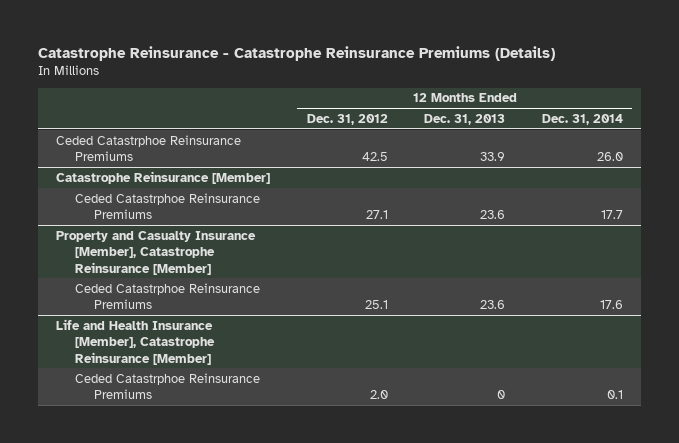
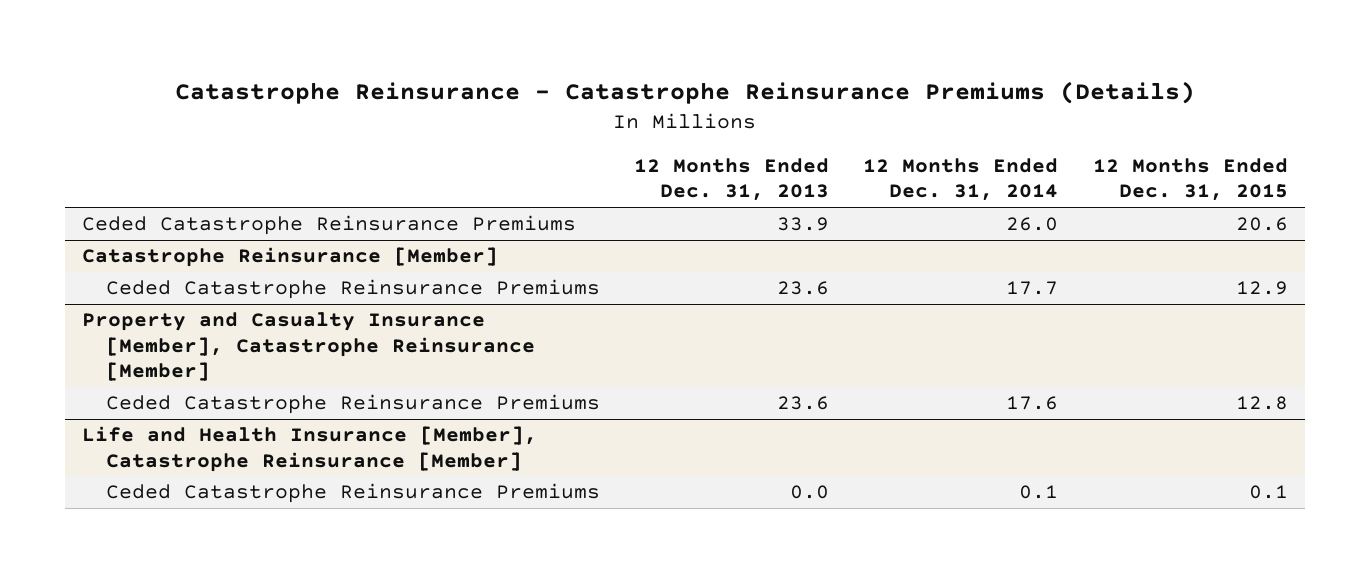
[306,114,388,126] Dec. 31, 2012 -> none
none -> [1092,158,1288,202] 12 Months Ended Dec. 31, 2015
[56,134,242,162] Ceded Catastrphoe Reinsurance Premiums -> [82,215,577,236] Ceded Catastrophe Reinsurance Premiums
[75,192,261,220] Ceded Catastrphoe Reinsurance Premiums -> [105,279,600,300] Ceded Catastrophe Reinsurance Premiums
[75,282,261,310] Ceded Catastrphoe Reinsurance Premiums -> [105,394,600,415] Ceded Catastrophe Reinsurance Premiums
[75,372,261,400] Ceded Catastrphoe Reinsurance Premiums -> [105,483,600,504] Ceded Catastrophe Reinsurance Premiums
[497,390,506,400] 0 -> [789,485,829,500] 0.0

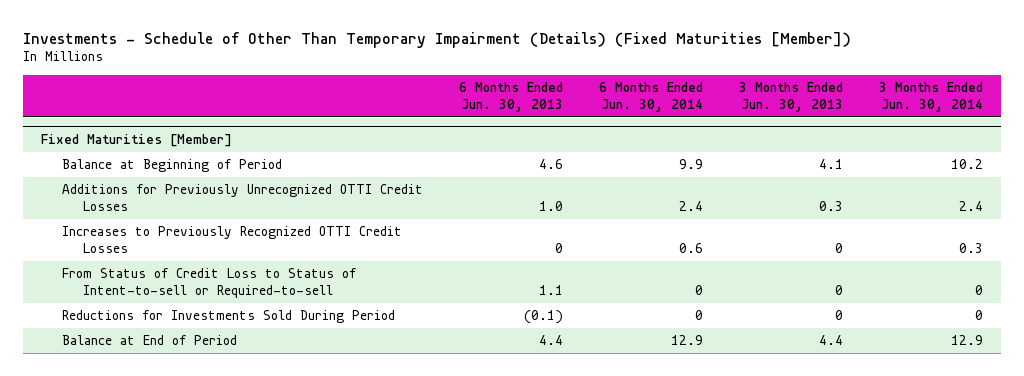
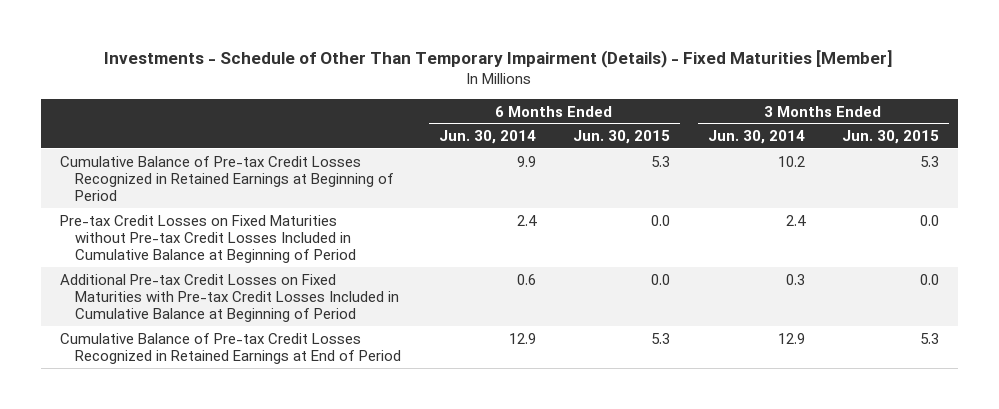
[22,31,851,48] Investments - Schedule of Other Than Temporary Impairment (Details) (Fixed Maturities [Member]) -> [104,49,894,68] Investments - Schedule of Other Than Temporary Impairment (Details) - Fixed Maturities [Member]
[459,81,564,112] 6 Months Ended Jun. 30, 2013 -> none
[739,81,844,112] 3 Months Ended Jun. 30, 2013 -> none
none -> [573,129,671,144] Jun. 30, 2015
none -> [842,129,940,144] Jun. 30, 2015
[40,133,232,147] Fixed Maturities [Member] -> none
[61,268,356,299] From Status of Credit Loss to Status of Intent-to-sell or Required-to-sell -> none
[61,310,395,324] Reductions for Investments Sold During Period -> none
[61,159,282,173] Balance at Beginning of Period -> [59,155,395,201] Cumulative Balance of Pre-tax Credit Losses Recognized in Retained Earnings at Beginning of Period
[61,184,423,212] Additions for Previously Unrecognized OTTI Credit Losses -> [59,214,357,263] Pre-tax Credit Losses on Fixed Maturities without Pre-tax Credit Losses Included in Cumulative Balance at Beginning of Period
[61,226,402,254] Increases to Previously Recognized OTTI Credit Losses -> [59,273,400,322] Additional Pre-tax Credit Losses on Fixed Maturities with Pre-tax Credit Losses Included in Cumulative Balance at Beginning of Period
[61,335,237,346] Balance at End of Period -> [59,332,402,364] Cumulative Balance of Pre-tax Credit Losses Recognized in Retained Earnings at End of Period

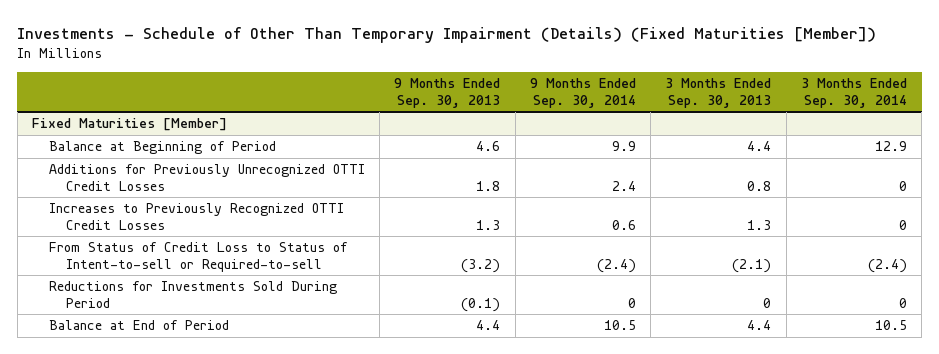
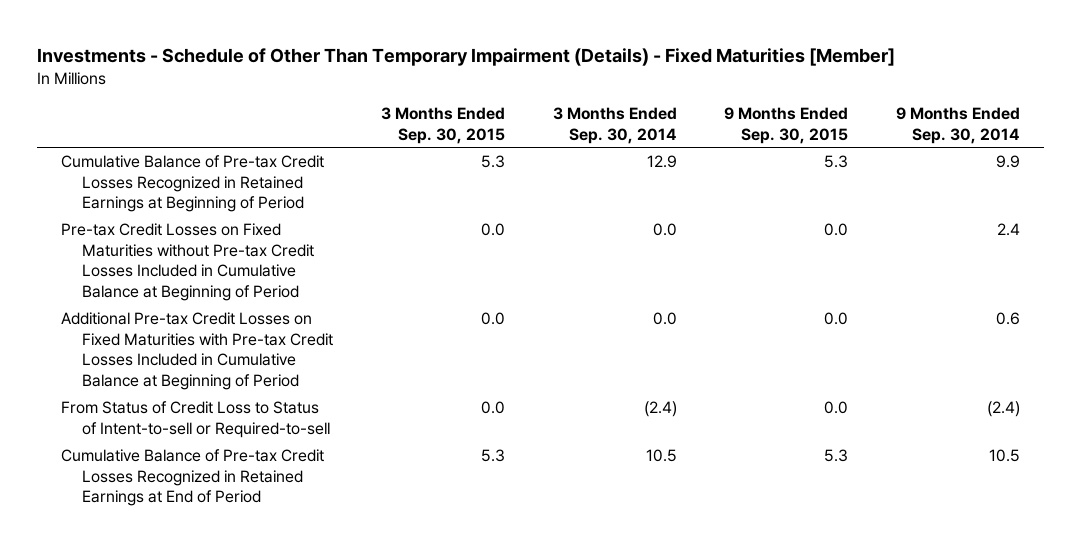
[17,26,877,43] Investments - Schedule of Other Than Temporary Impairment (Details) (Fixed Maturities [Member]) -> [37,48,896,67] Investments - Schedule of Other Than Temporary Impairment (Details) - Fixed Maturities [Member]
[394,78,501,108] 9 Months Ended Sep. 30, 2013 -> none
[665,78,772,108] 3 Months Ended Sep. 30, 2013 -> none
none -> [380,107,505,144] 3 Months Ended Sep. 30, 2015
none -> [724,107,849,144] 9 Months Ended Sep. 30, 2015
[31,118,227,132] Fixed Maturities [Member] -> none
[48,164,365,191] Additions for Previously Unrecognized OTTI Credit Losses -> none
[48,203,344,230] Increases to Previously Recognized OTTI Credit Losses -> none
[48,141,276,155] Balance at Beginning of Period -> [61,155,325,213] Cumulative Balance of Pre-tax Credit Losses Recognized in Retained Earnings at Beginning of Period
none -> [61,223,315,301] Pre-tax Credit Losses on Fixed Maturities without Pre-tax Credit Losses Included in Cumulative Balance at Beginning of Period
none -> [61,312,334,390] Additional Pre-tax Credit Losses on Fixed Maturities with Pre-tax Credit Losses Included in Cumulative Balance at Beginning of Period
[48,281,337,308] Reductions for Investments Sold During Period -> none
[48,320,229,331] Balance at End of Period -> [61,449,325,507] Cumulative Balance of Pre-tax Credit Losses Recognized in Retained Earnings at End of Period

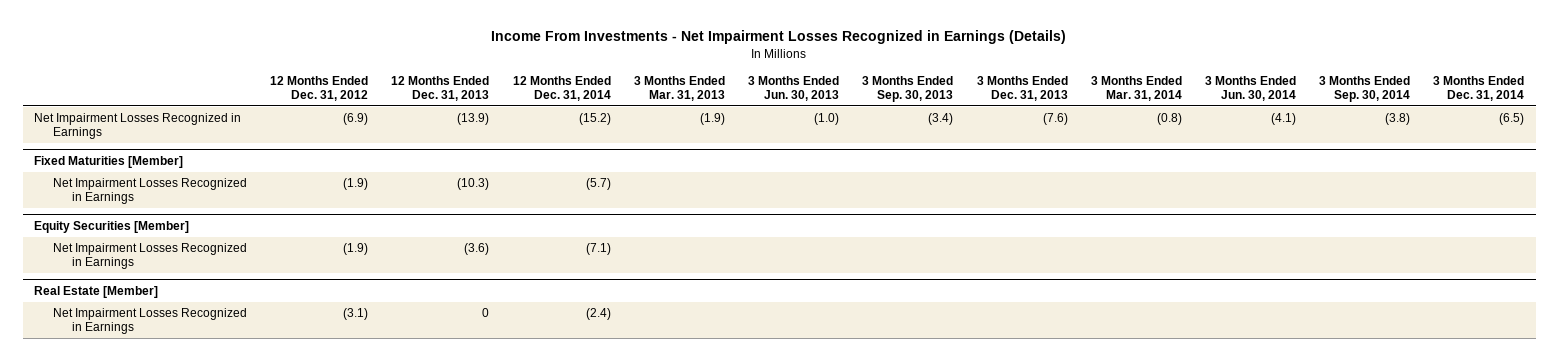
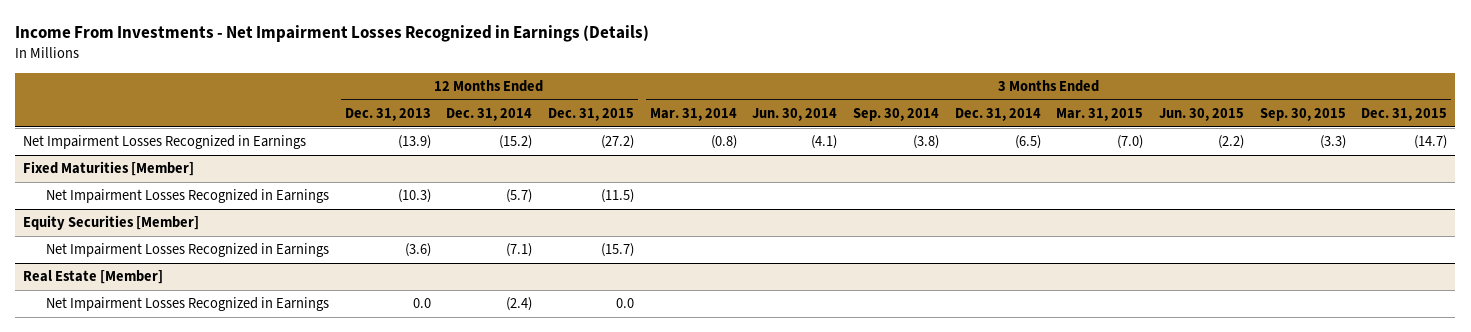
[270,75,369,101] 12 Months Ended Dec. 31, 2012 -> none
[633,75,725,101] 3 Months Ended Mar. 31, 2013 -> none
[748,75,840,101] 3 Months Ended Jun. 30, 2013 -> none
[862,75,954,102] 3 Months Ended Sep. 30, 2013 -> none
[976,75,1068,101] 3 Months Ended Dec. 31, 2013 -> none
none -> [548,108,635,122] Dec. 31, 2015
none -> [1056,108,1144,122] Mar. 31, 2015
none -> [1159,108,1245,122] Jun. 30, 2015
none -> [1259,108,1346,122] Sep. 30, 2015
none -> [1361,108,1448,122] Dec. 31, 2015
[482,308,490,318] 0 -> [412,298,431,309] 0.0

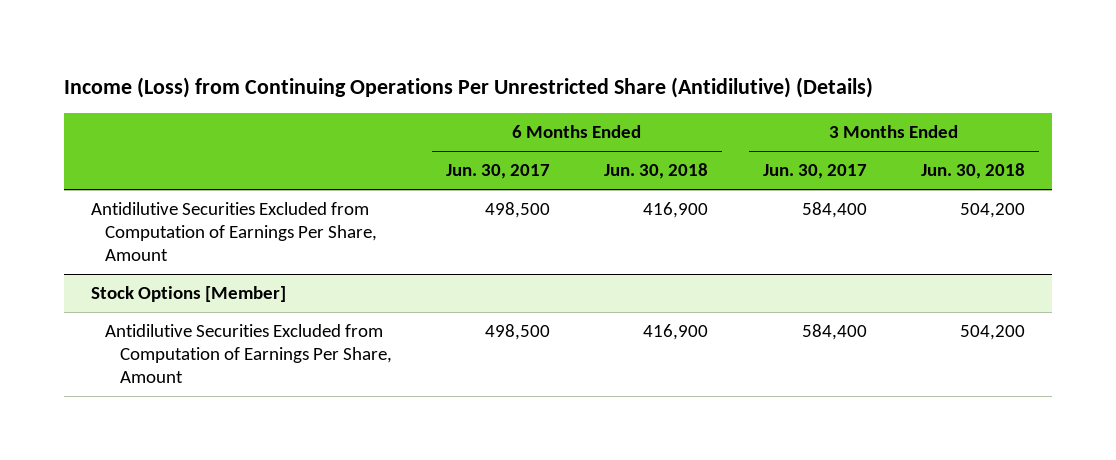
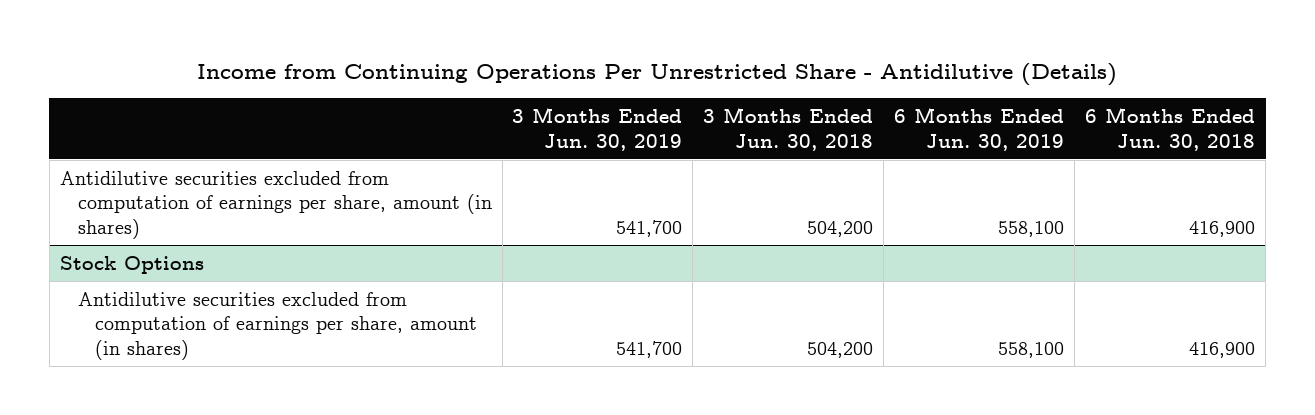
[64,76,874,98] Income (Loss) from Continuing Operations Per Unrestricted Share (Antidilutive) (Details) -> [197,63,1118,87] Income from Continuing Operations Per Unrestricted Share - Antidilutive (Details)
[446,164,551,180] Jun. 30, 2017 -> none
[762,164,867,180] Jun. 30, 2017 -> none
none -> [512,106,683,151] 3 Months Ended Jun. 30, 2019
none -> [894,106,1065,151] 6 Months Ended Jun. 30, 2019
[91,202,378,261] Antidilutive Securities Excluded from Computation of Earnings Per Share, Amount -> [59,170,492,240] Antidilutive securities excluded from computation of earnings per share, amount (in shares)
[91,286,287,303] Stock Options [Member] -> [59,255,204,274] Stock Options
[105,324,392,383] Antidilutive Securities Excluded from Computation of Earnings Per Share, Amount -> [77,291,478,361] Antidilutive securities excluded from computation of earnings per share, amount (in shares)

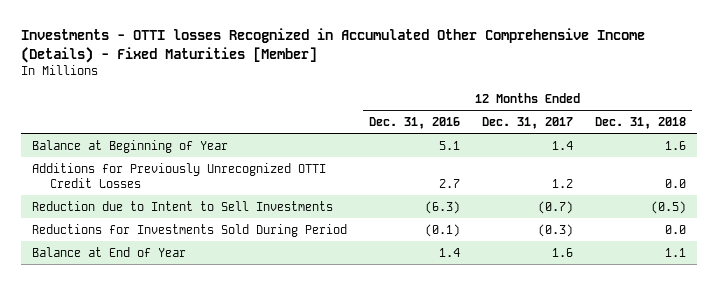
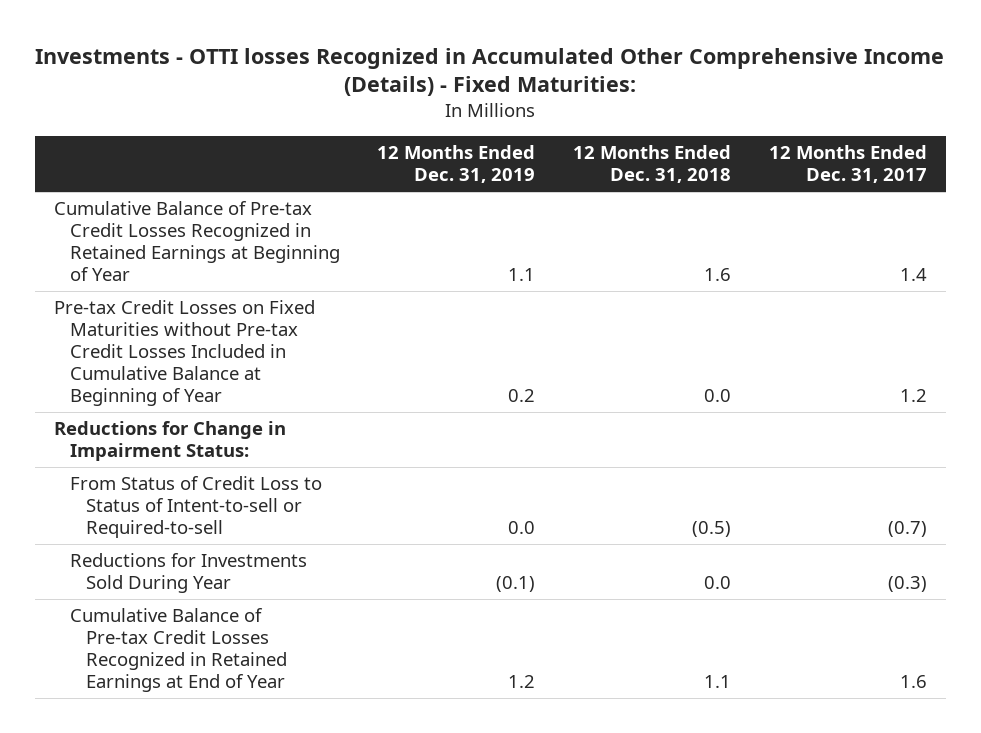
[20,27,645,63] Investments - OTTI losses Recognized in Accumulated Other Comprehensive Income (Details) - Fixed Maturities [Member] -> [35,47,945,97] Investments - OTTI losses Recognized in Accumulated Other Comprehensive Income (Details) - Fixed Maturities:
[368,116,460,129] Dec. 31, 2016 -> none
none -> [377,145,536,184] 12 Months Ended Dec. 31, 2019
[31,139,228,153] Balance at Beginning of Year -> [53,201,340,281] Cumulative Balance of Pre-tax Credit Losses Recognized in Retained Earnings at Beginning of Year
[31,162,326,189] Additions for Previously Unrecognized OTTI Credit Losses -> [53,300,315,406] Pre-tax Credit Losses on Fixed Maturities without Pre-tax Credit Losses Included in Cumulative Balance at Beginning of Year
none -> [53,421,286,462] Reductions for Change in Impairment Status:
[31,200,333,211] Reduction due to Intent to Sell Investments -> [69,476,322,539] From Status of Credit Loss to Status of Intent-to-sell or Required-to-sell
[31,223,347,237] Reductions for Investments Sold During Period -> [69,553,307,594] Reductions for Investments Sold During Year
[31,246,186,257] Balance at End of Year -> [69,608,287,692] Cumulative Balance of Pre-tax Credit Losses Recognized in Retained Earnings at End of Year

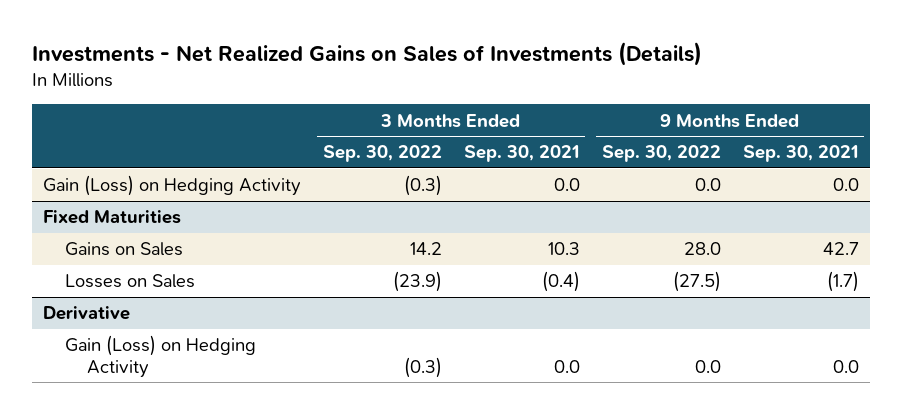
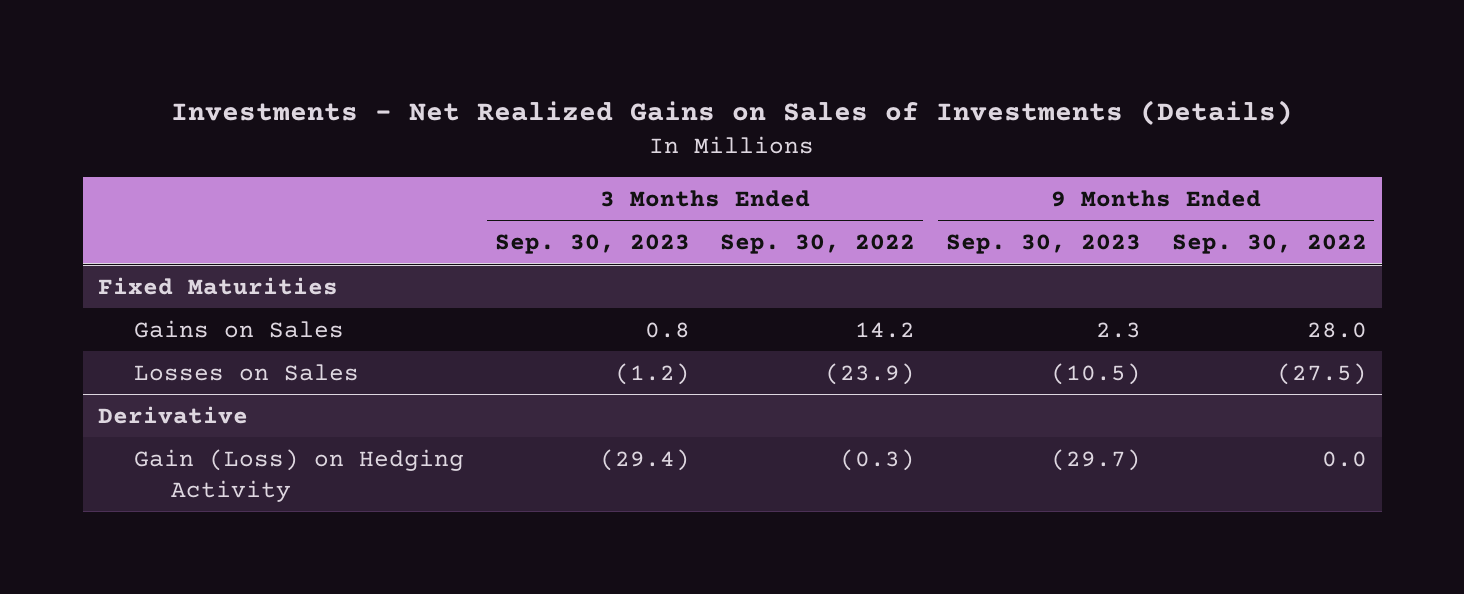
[463,145,580,163] Sep. 30, 2021 -> none
[742,145,859,163] Sep. 30, 2021 -> none
none -> [494,234,690,255] Sep. 30, 2023
none -> [946,234,1142,255] Sep. 30, 2023
[42,175,301,197] Gain (Loss) on Hedging Activity -> none

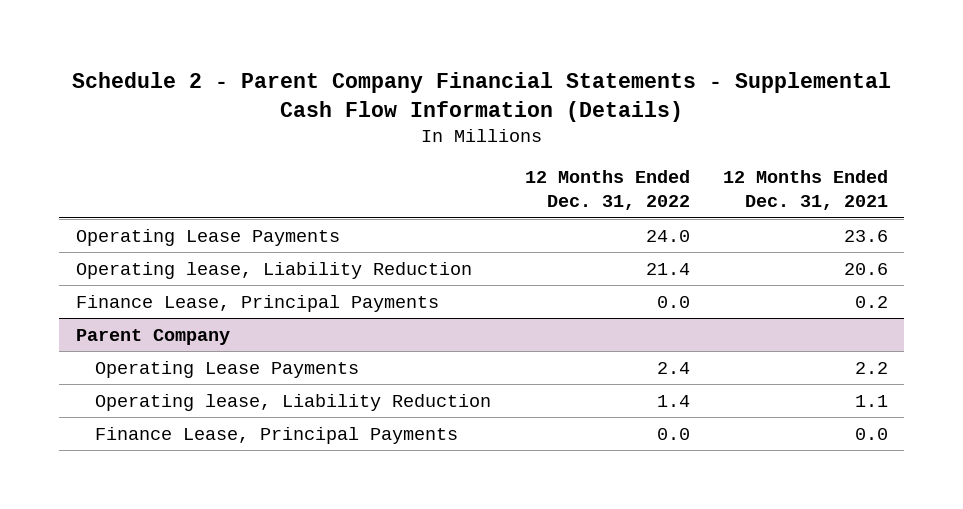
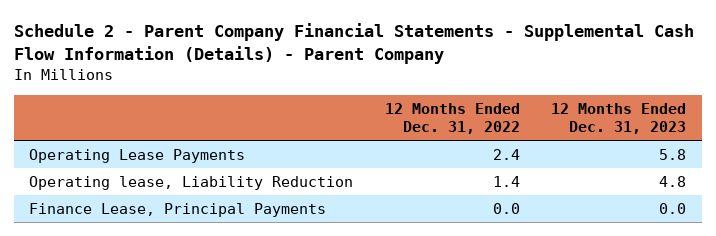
[71,71,891,122] Schedule 2 - Parent Company Financial Statements - Supplemental Cash Flow Information (Details) -> [13,22,694,65] Schedule 2 - Parent Company Financial Statements - Supplemental Cash Flow Information (Details) - Parent Company
[722,170,888,211] 12 Months Ended Dec. 31, 2021 -> none
none -> [551,103,687,135] 12 Months Ended Dec. 31, 2023
[75,228,340,246] Operating Lease Payments -> none
[75,261,472,279] Operating lease, Liability Reduction -> none
[75,294,439,312] Finance Lease, Principal Payments -> none
[75,328,230,345] Parent Company -> none

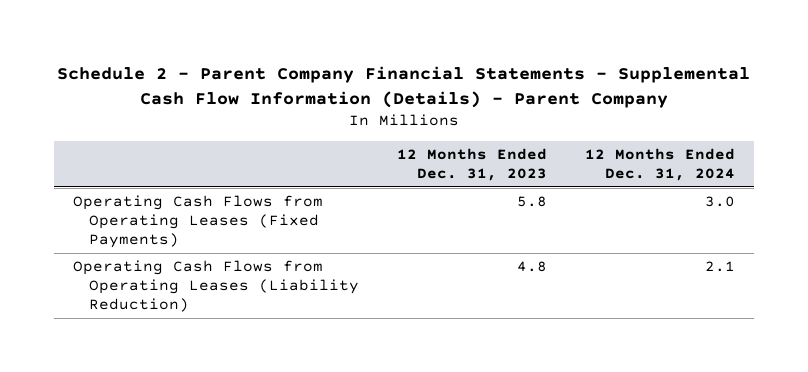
[384,103,520,135] 12 Months Ended Dec. 31, 2022 -> none
none -> [585,148,736,182] 12 Months Ended Dec. 31, 2024
[29,203,327,218] Finance Lease, Principal Payments -> none
[29,149,246,164] Operating Lease Payments -> [73,194,324,249] Operating Cash Flows from Operating Leases (Fixed Payments)
[29,176,354,191] Operating lease, Liability Reduction -> [73,259,360,313] Operating Cash Flows from Operating Leases (Liability Reduction)

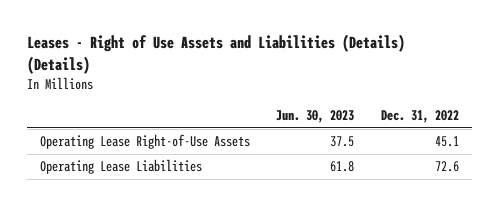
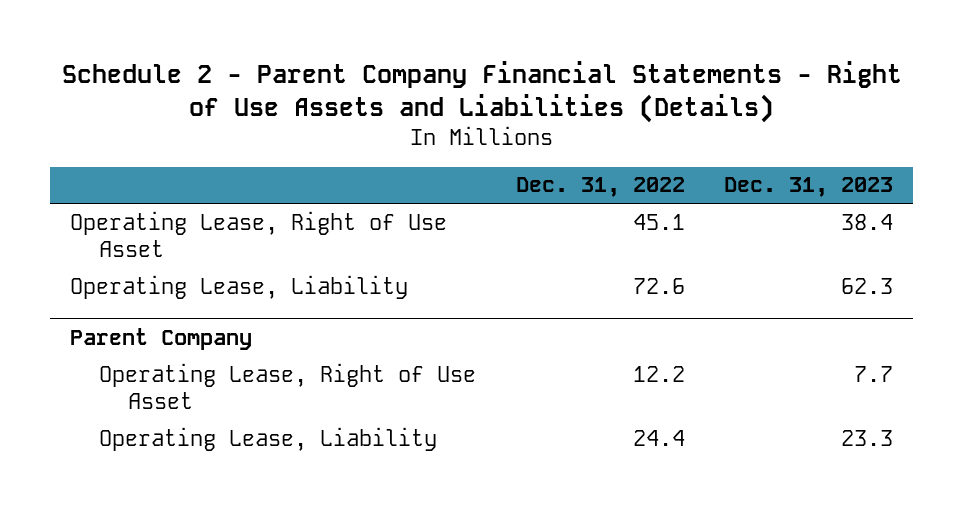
[26,34,405,75] Leases - Right of Use Assets and Liabilities (Details) (Details) -> [61,61,902,124] Schedule 2 - Parent Company Financial Statements - Right of Use Assets and Liabilities (Details)
[276,110,355,124] Jun. 30, 2023 -> none
none -> [724,177,894,198] Dec. 31, 2023
[39,134,250,150] Operating Lease Right-of-Use Assets -> [69,210,447,258] Operating Lease, Right of Use Asset
[39,159,202,175] Operating Lease Liabilities -> [69,274,408,299] Operating Lease, Liability
none -> [69,327,252,350] Parent Company
none -> [98,362,476,410] Operating Lease, Right of Use Asset
none -> [98,426,437,451] Operating Lease, Liability

